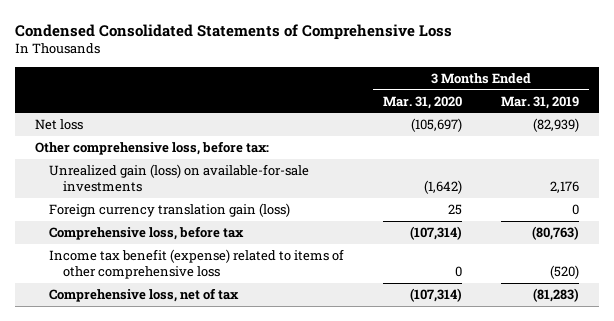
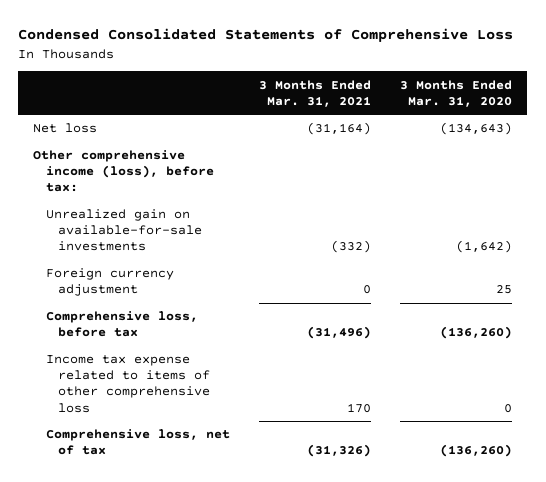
[501,95,580,109] Mar. 31, 2019 -> none
none -> [259,79,372,107] 3 Months Ended Mar. 31, 2021
[411,118,463,133] (105,697) -> [440,122,513,136] (134,643)
[34,141,269,156] Other comprehensive loss, before tax: -> [33,150,214,193] Other comprehensive income (loss), before tax:
[49,164,310,193] Unrealized gain (loss) on available-for-sale investments -> [45,209,203,252] Unrealized gain on available-for-sale investments
[49,203,291,218] Foreign currency translation gain (loss) -> [45,268,174,297] Foreign currency adjustment
[410,226,463,241] (107,314) -> [440,326,513,340] (136,260)
[49,249,345,280] Income tax benefit (expense) related to items of other comprehensive loss -> [45,355,211,413] Income tax expense related to items of other comprehensive loss
[410,288,463,303] (107,314) -> [440,444,513,458] (136,260)

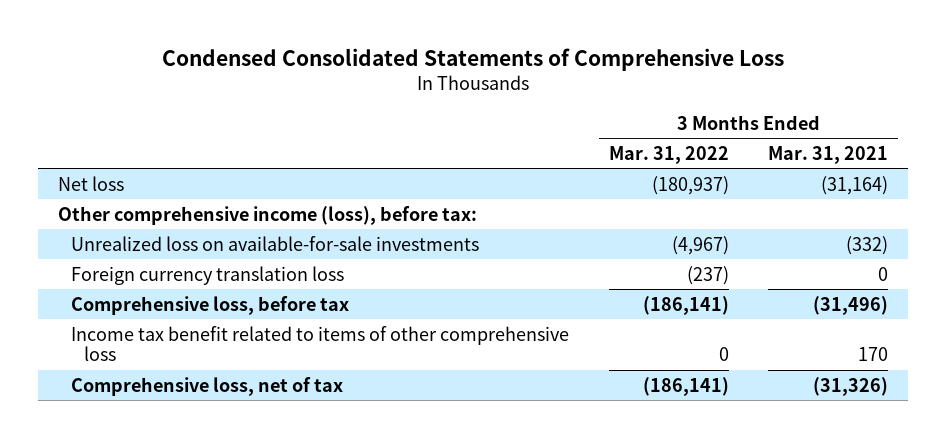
[400,79,513,107] 3 Months Ended Mar. 31, 2020 -> none
none -> [608,145,729,164] Mar. 31, 2022
[45,209,203,252] Unrealized gain on available-for-sale investments -> [71,235,480,251] Unrealized loss on available-for-sale investments
[45,268,174,297] Foreign currency adjustment -> [71,265,345,285] Foreign currency translation loss
[45,355,211,413] Income tax expense related to items of other comprehensive loss -> [71,325,570,362] Income tax benefit related to items of other comprehensive loss

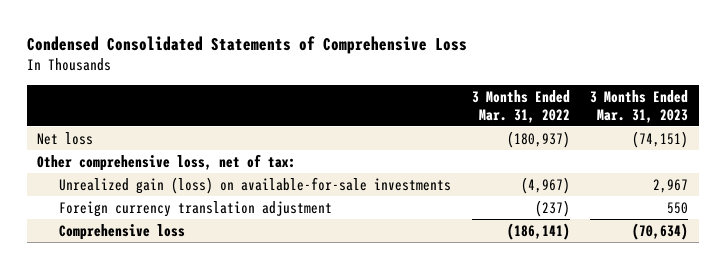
[768,145,889,164] Mar. 31, 2021 -> none
none -> [590,89,689,123] 3 Months Ended Mar. 31, 2023
[71,325,570,362] Income tax benefit related to items of other comprehensive loss -> none
[71,376,344,396] Comprehensive loss, net of tax -> none
[57,205,477,225] Other comprehensive income (loss), before tax: -> [36,153,296,171] Other comprehensive loss, net of tax:
[71,235,480,251] Unrealized loss on available-for-sale investments -> [58,176,451,194] Unrealized gain (loss) on available-for-sale investments
[71,265,345,285] Foreign currency translation loss -> [58,200,332,217] Foreign currency translation adjustment
[71,295,350,315] Comprehensive loss, before tax -> [58,223,185,240] Comprehensive loss

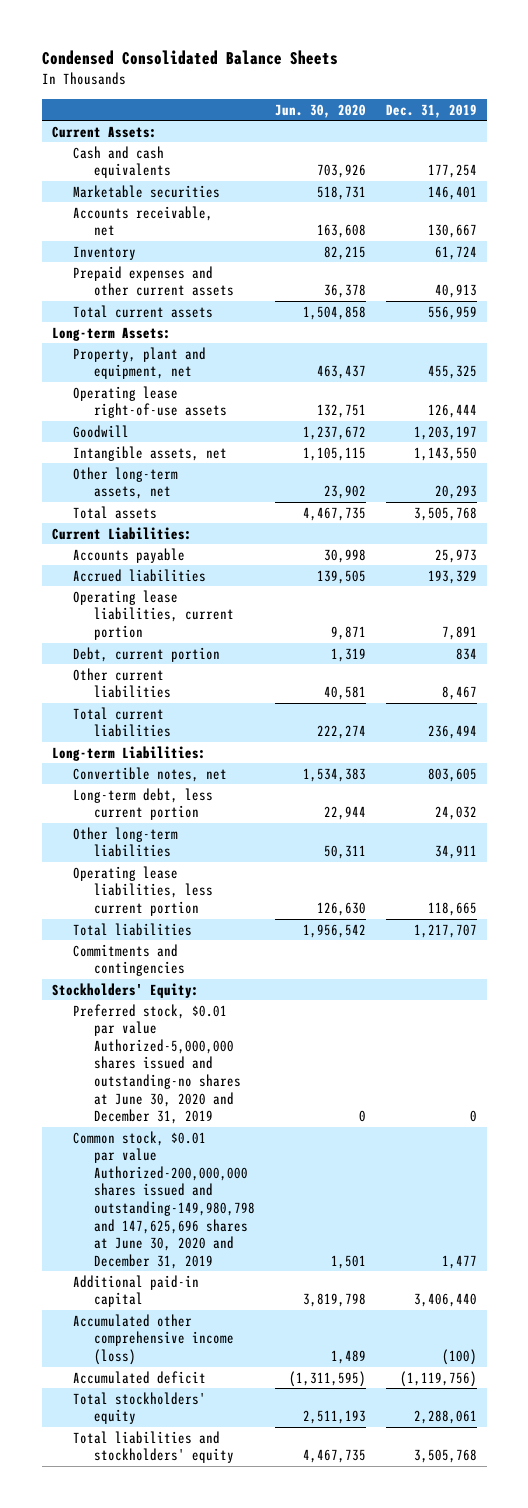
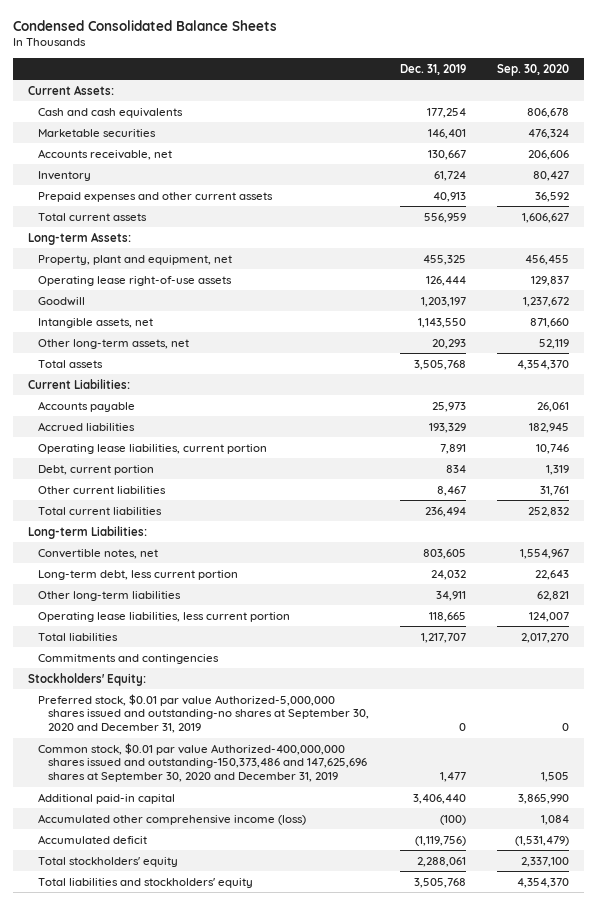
[274,103,366,118] Jun. 30, 2020 -> none
none -> [496,63,569,76] Sep. 30, 2020
[72,1003,241,1125] Preferred stock, $0.01 par value Authorized-5,000,000 shares issued and outstanding-no shares at June 30, 2020 and December 31, 2019 -> [38,693,370,733] Preferred stock, $0.01 par value Authorized-5,000,000 shares issued and outstanding-no shares at September 30, 2020 and December 31, 2019
[72,1130,255,1269] Common stock, $0.01 par value Authorized-200,000,000 shares issued and outstanding-149,980,798 and 147,625,696 shares at June 30, 2020 and December 31, 2019 -> [38,742,368,782] Common stock, $0.01 par value Authorized-400,000,000 shares issued and outstanding-150,373,486 and 147,625,696 shares at September 30, 2020 and December 31, 2019

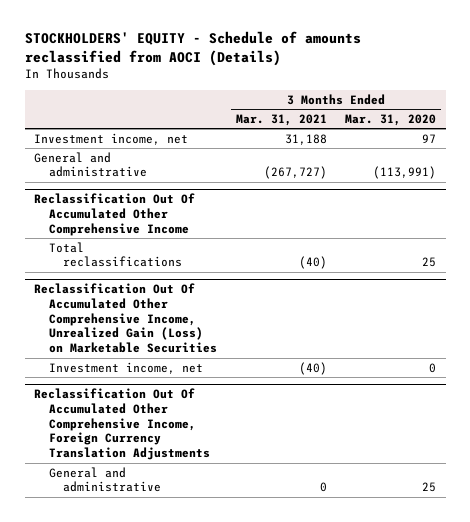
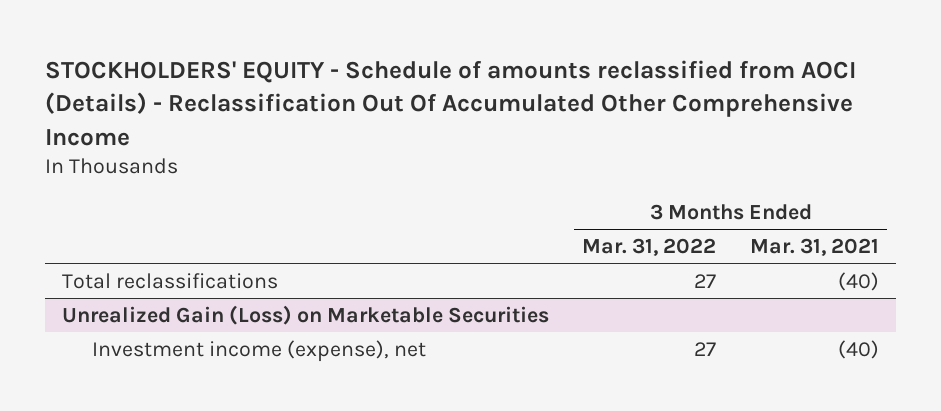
[24,31,361,67] STOCKHOLDERS' EQUITY - Schedule of amounts reclassified from AOCI (Details) -> [44,60,856,146] STOCKHOLDERS' EQUITY - Schedule of amounts reclassified from AOCI (Details) - Reclassification Out Of Accumulated Other Comprehensive Income
[345,113,437,126] Mar. 31, 2020 -> none
none -> [582,238,717,257] Mar. 31, 2022
[34,132,189,145] Investment income, net -> none
[34,151,147,178] General and administrative -> none
[34,193,196,236] Reclassification Out Of Accumulated Other Comprehensive Income -> none
[34,283,217,354] Reclassification Out Of Accumulated Other Comprehensive Income, Unrealized Gain (Loss) on Marketable Securities -> none
[34,388,210,461] Reclassification Out Of Accumulated Other Comprehensive Income, Foreign Currency Translation Adjustments -> none
[48,466,162,493] General and administrative -> none
none -> [61,304,549,325] Unrealized Gain (Loss) on Marketable Securities
[48,361,203,374] Investment income, net -> [92,339,427,362] Investment income (expense), net

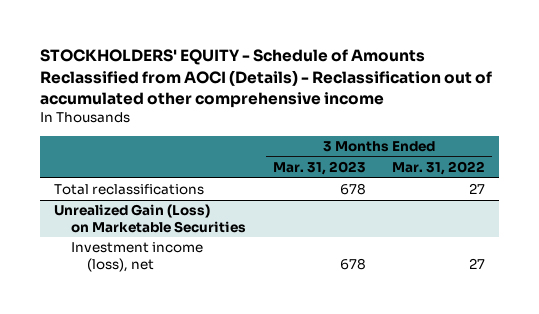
[44,60,856,146] STOCKHOLDERS' EQUITY - Schedule of amounts reclassified from AOCI (Details) - Reclassification Out Of Accumulated Other Comprehensive Income -> [40,49,493,108] STOCKHOLDERS' EQUITY - Schedule of Amounts Reclassified from AOCI (Details) - Reclassification out of accumulated other comprehensive income
[749,238,879,257] Mar. 31, 2021 -> none
none -> [272,161,366,176] Mar. 31, 2023
[92,339,427,362] Investment income (expense), net -> [70,242,203,273] Investment income (loss), net

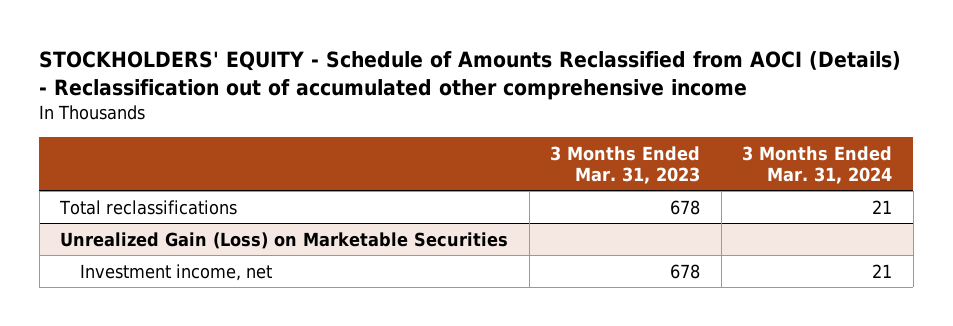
[392,161,486,176] Mar. 31, 2022 -> none
none -> [742,145,893,184] 3 Months Ended Mar. 31, 2024
[70,242,203,273] Investment income (loss), net -> [79,263,272,281] Investment income, net

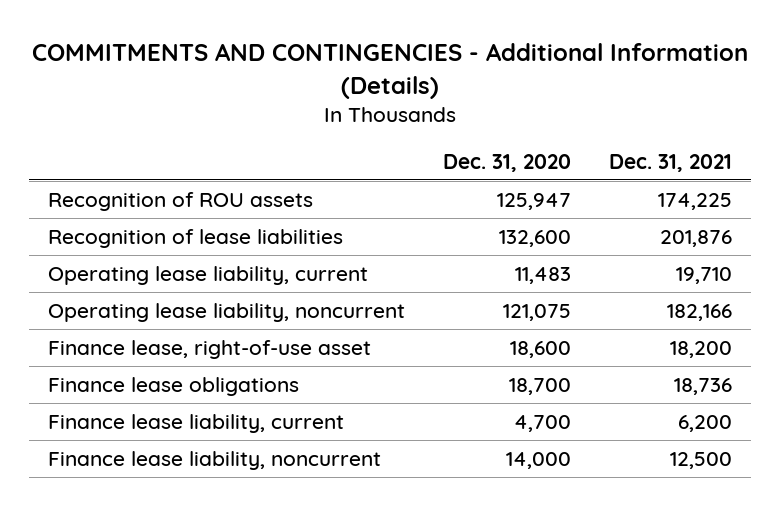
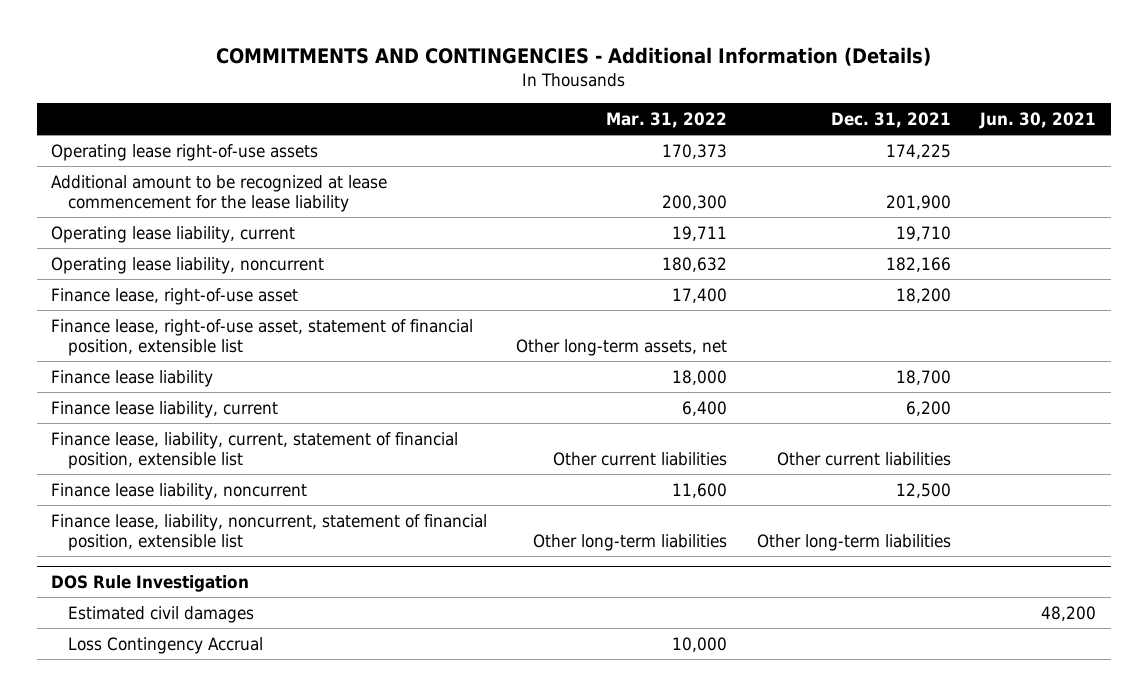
[442,153,571,172] Dec. 31, 2020 -> none
none -> [606,111,728,128] Mar. 31, 2022
none -> [978,111,1096,129] Jun. 30, 2021
[48,229,344,249] Recognition of lease liabilities -> none
[48,192,314,212] Recognition of ROU assets -> [51,143,319,161] Operating lease right-of-use assets
none -> [51,174,388,212] Additional amount to be recognized at lease commencement for the lease liability
none -> [51,318,474,356] Finance lease, right-of-use asset, statement of financial position, extensible list
[48,377,300,397] Finance lease obligations -> [51,369,214,387] Finance lease liability
[673,378,732,396] 18,736 -> [895,369,951,385] 18,700
none -> [51,431,459,469] Finance lease, liability, current, statement of financial position, extensible list
none -> [51,513,488,551] Finance lease, liability, noncurrent, statement of financial position, extensible list
none -> [51,574,250,592] DOS Rule Investigation
none -> [67,605,254,623] Estimated civil damages
none -> [67,636,263,654] Loss Contingency Accrual

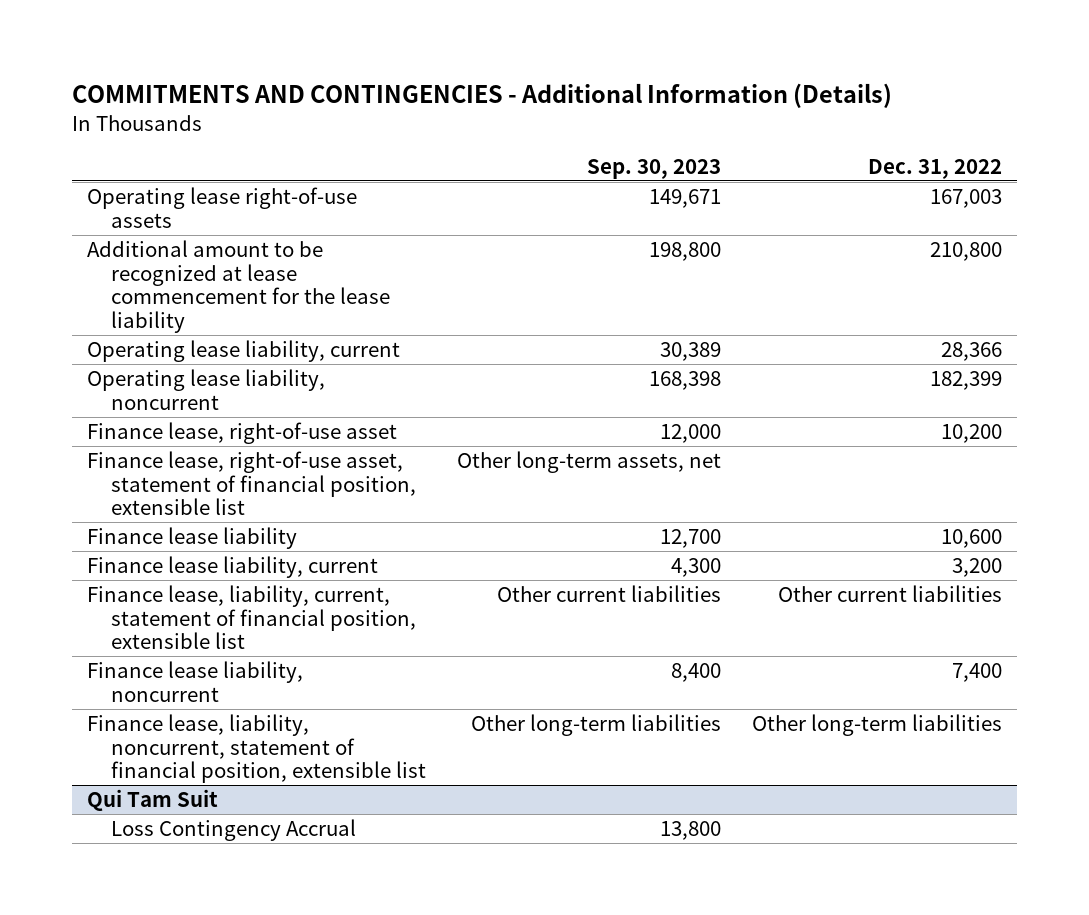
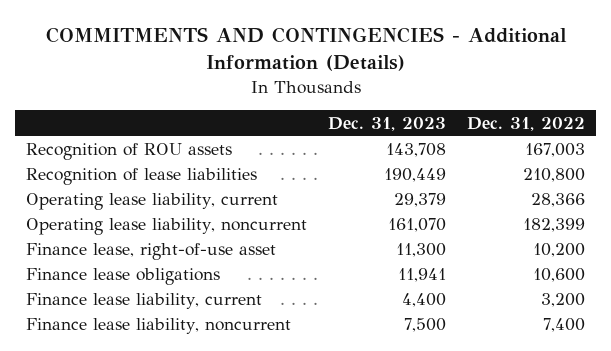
[586,158,721,179] Sep. 30, 2023 -> none
none -> [328,116,447,131] Dec. 31, 2023
[86,187,357,228] Operating lease right-of-use assets -> [25,142,232,160] Recognition of ROU assets
[86,240,391,333] Additional amount to be recognized at lease commencement for the lease liability -> [25,167,257,185] Recognition of lease liabilities
[86,451,417,516] Finance lease, right-of-use asset, statement of financial position, extensible list -> none
[86,527,297,550] Finance lease liability -> [25,267,220,285] Finance lease obligations
[86,585,417,650] Finance lease, liability, current, statement of financial position, extensible list -> none
[86,714,427,784] Finance lease, liability, noncurrent, statement of financial position, extensible list -> none
[86,789,218,812] Qui Tam Suit -> none
[111,819,357,842] Loss Contingency Accrual -> none

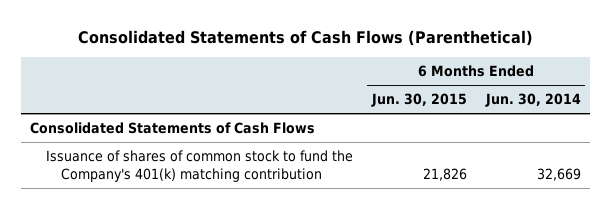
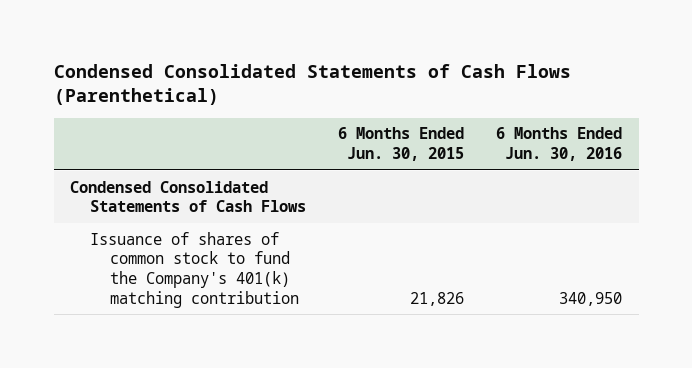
[77,29,533,46] Consolidated Statements of Cash Flows (Parenthetical) -> [53,63,571,106] Condensed Consolidated Statements of Cash Flows (Parenthetical)
[484,93,581,108] Jun. 30, 2014 -> none
none -> [496,127,623,162] 6 Months Ended Jun. 30, 2016
[30,122,316,135] Consolidated Statements of Cash Flows -> [69,180,306,213] Condensed Consolidated Statements of Cash Flows

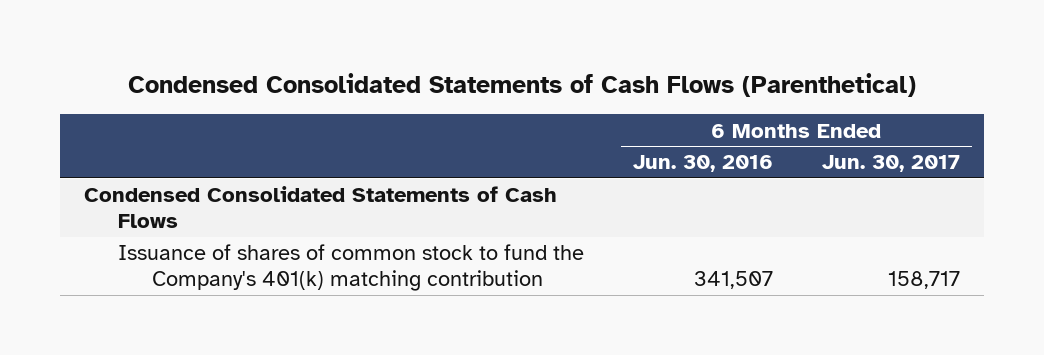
[338,127,465,162] 6 Months Ended Jun. 30, 2015 -> none
none -> [821,155,960,173] Jun. 30, 2017
[559,292,623,307] 340,950 -> [693,271,773,290] 341,507

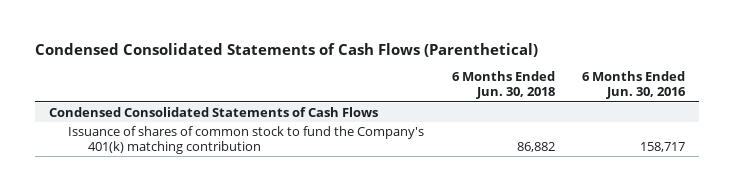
[821,155,960,173] Jun. 30, 2017 -> none
none -> [451,71,555,100] 6 Months Ended Jun. 30, 2018
[693,271,773,290] 341,507 -> [639,142,685,153] 158,717

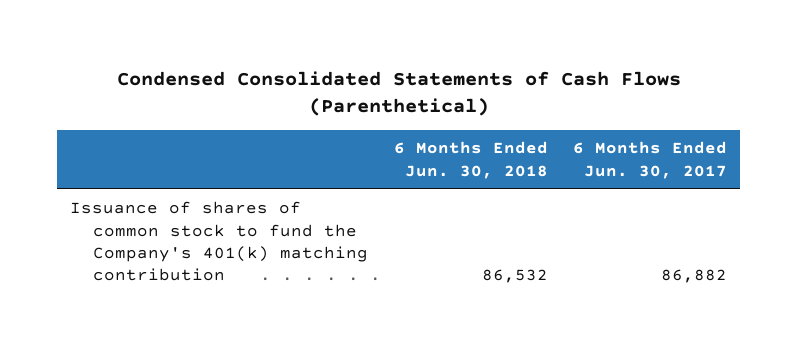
[581,71,686,100] 6 Months Ended Jun. 30, 2016 -> none
none -> [572,141,727,179] 6 Months Ended Jun. 30, 2017
[48,107,378,118] Condensed Consolidated Statements of Cash Flows -> none
[516,142,555,153] 86,882 -> [481,269,548,284] 86,532

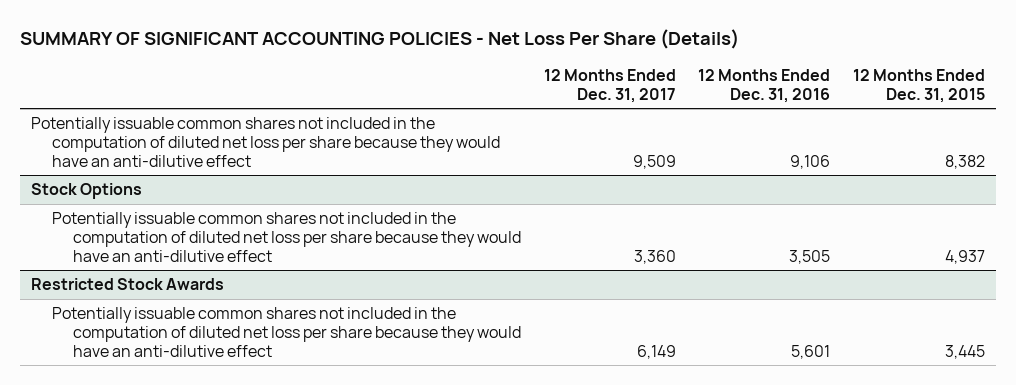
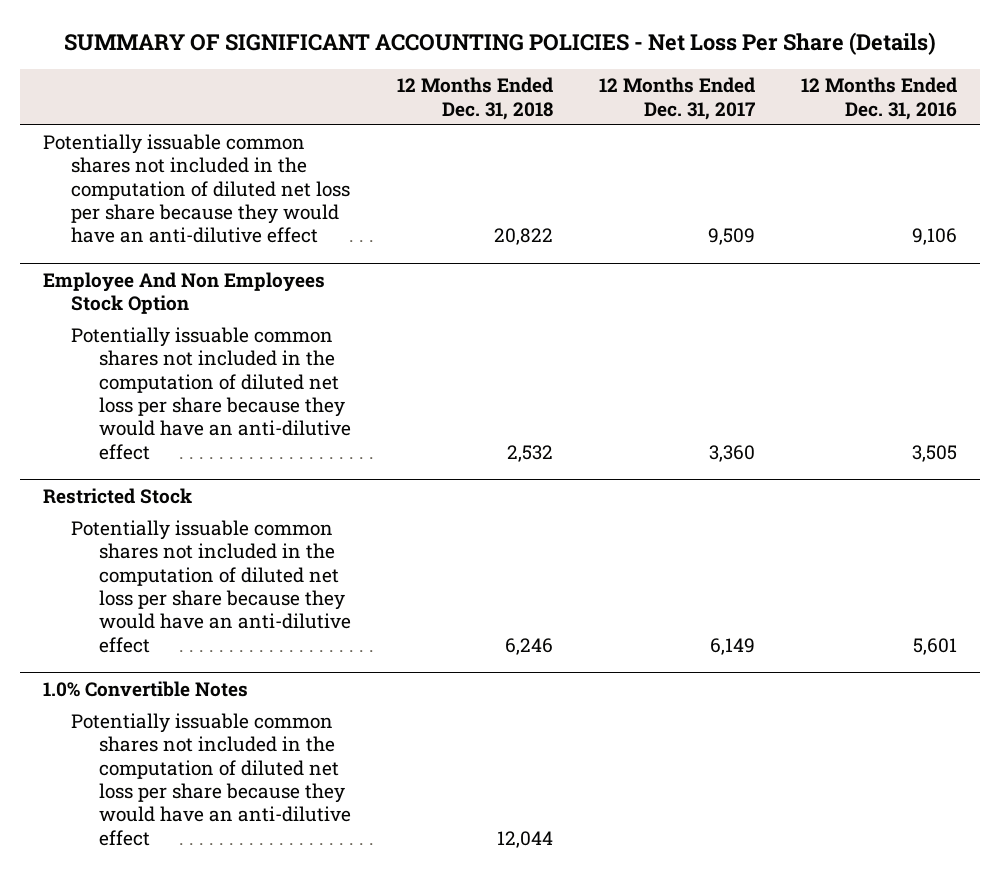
[852,68,985,103] 12 Months Ended Dec. 31, 2015 -> none
none -> [397,77,554,120] 12 Months Ended Dec. 31, 2018
[31,183,143,200] Stock Options -> [43,271,326,315] Employee And Non Employees Stock Option
[31,278,225,291] Restricted Stock Awards -> [43,487,193,504] Restricted Stock
none -> [43,680,249,697] 1.0% Convertible Notes
none -> [71,713,352,846] Potentially issuable common shares not included in the computation of diluted net loss per share because they would have an anti-dilutive effect

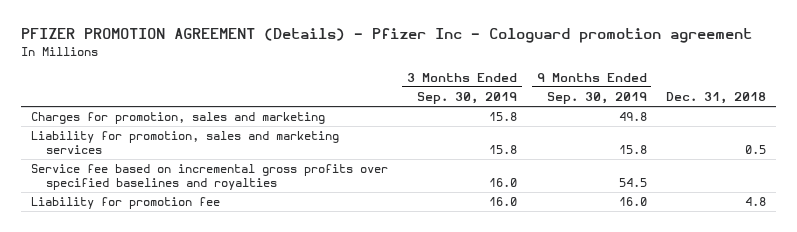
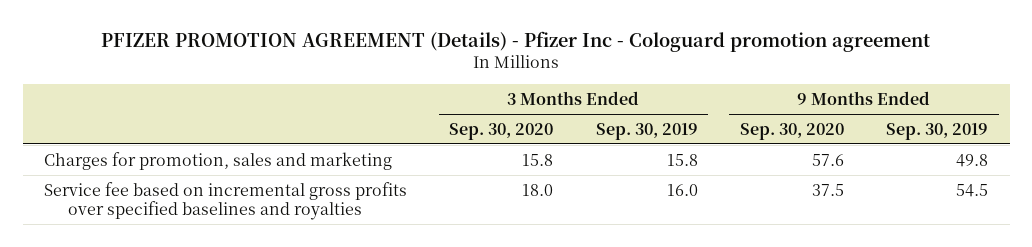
[665,92,766,105] Dec. 31, 2018 -> none
none -> [449,122,554,140] Sep. 30, 2020
none -> [739,122,844,140] Sep. 30, 2020
[30,131,339,155] Liability for promotion, sales and marketing services -> none
[30,197,220,210] Liability for promotion fee -> none

